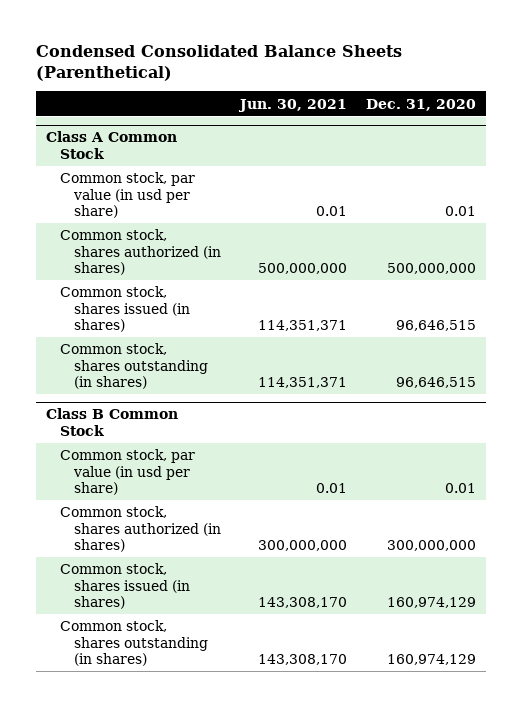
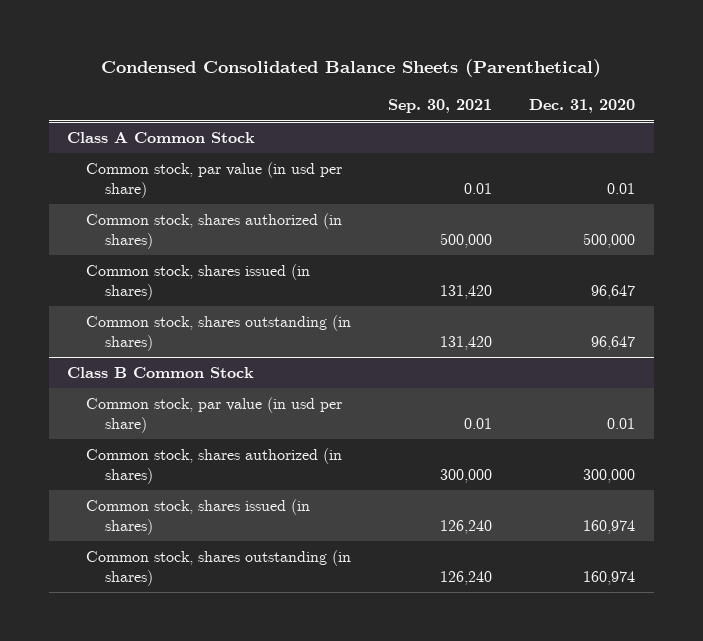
[238,98,348,112] Jun. 30, 2021 -> none
none -> [388,99,493,114] Sep. 30, 2021
[387,263,477,275] 500,000,000 -> [583,232,636,248] 500,000
[396,320,477,332] 96,646,515 -> [591,284,636,299] 96,647
[396,377,477,389] 96,646,515 -> [591,335,636,350] 96,647
[387,540,477,552] 300,000,000 -> [583,468,636,483] 300,000
[387,597,477,609] 160,974,129 -> [583,519,636,534] 160,974
[387,654,477,666] 160,974,129 -> [583,570,636,585] 160,974

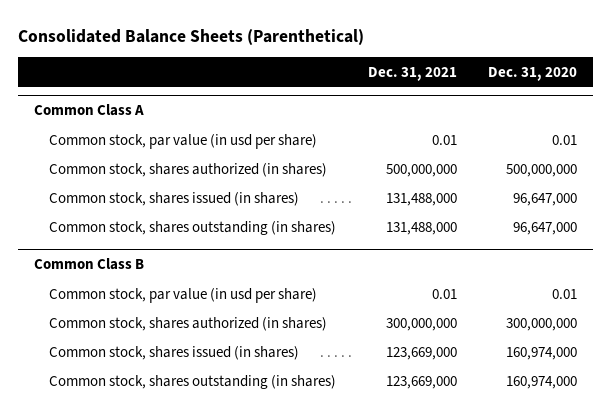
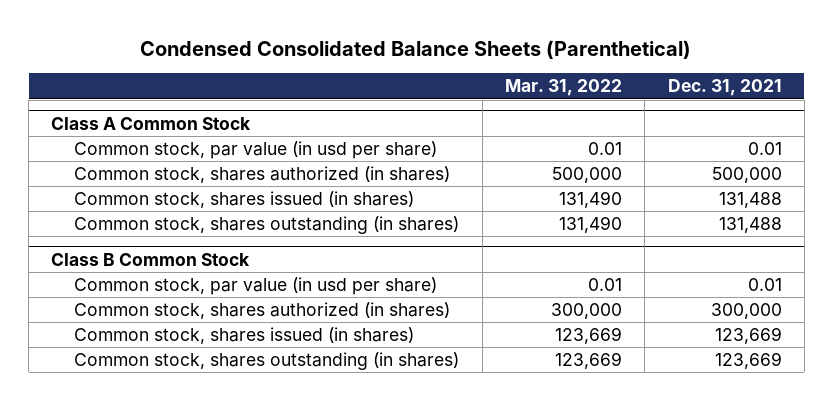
[18,28,365,45] Consolidated Balance Sheets (Parenthetical) -> [140,39,692,59] Condensed Consolidated Balance Sheets (Parenthetical)
[488,66,578,81] Dec. 31, 2020 -> none
none -> [504,79,622,97] Mar. 31, 2022
[34,104,145,117] Common Class A -> [51,116,252,130] Class A Common Stock
[385,163,457,177] 500,000,000 -> [711,167,782,184] 500,000
[385,192,457,206] 131,488,000 -> [718,192,782,209] 131,488
[385,221,457,235] 131,488,000 -> [718,217,782,234] 131,488
[34,258,145,271] Common Class B -> [51,252,251,266] Class B Common Stock
[385,317,457,331] 300,000,000 -> [710,303,782,320] 300,000
[385,346,457,360] 123,669,000 -> [714,327,782,345] 123,669
[385,375,457,389] 123,669,000 -> [714,352,782,370] 123,669

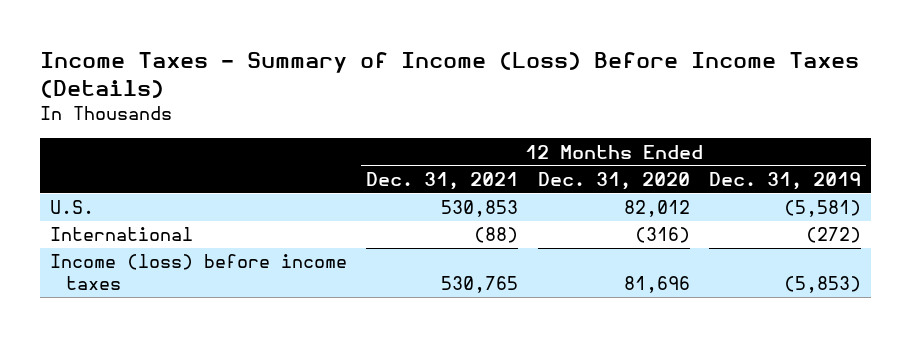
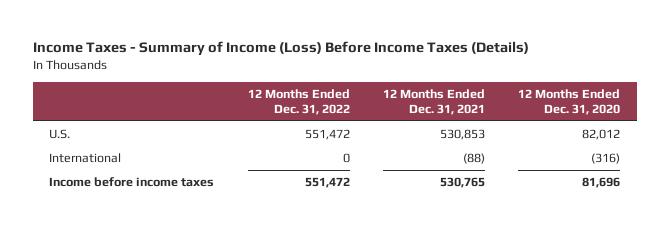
[708,172,861,191] Dec. 31, 2019 -> none
none -> [247,88,350,115] 12 Months Ended Dec. 31, 2022
[49,254,347,291] Income (loss) before income taxes -> [49,177,215,188] Income before income taxes

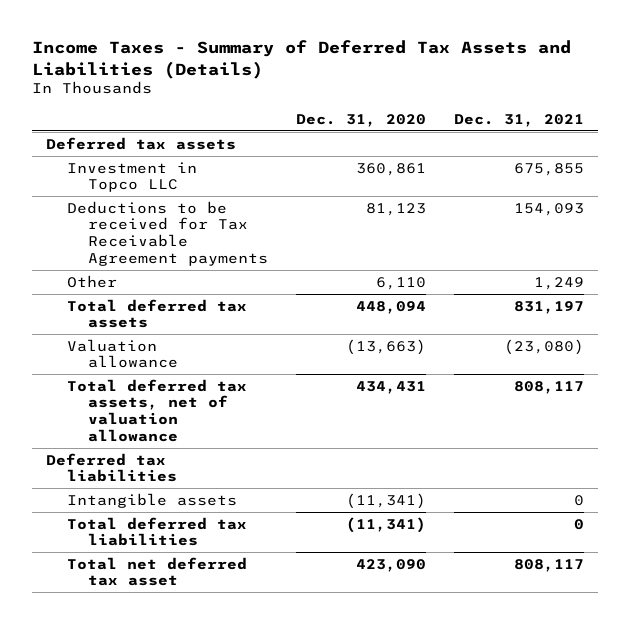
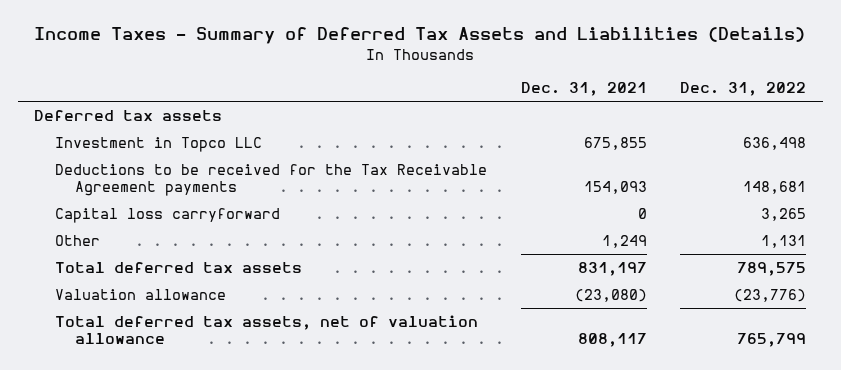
[296,113,427,127] Dec. 31, 2020 -> none
none -> [680,82,807,97] Dec. 31, 2022
[66,200,269,266] Deductions to be received for Tax Receivable Agreement payments -> [54,164,487,196] Deductions to be received for the Tax Receivable Agreement payments
none -> [54,208,280,224] Capital loss carryforward
[45,452,177,483] Deferred tax liabilities -> none
[66,492,237,508] Intangible assets -> none
[66,516,247,547] Total deferred tax liabilities -> none
[66,556,247,587] Total net deferred tax asset -> none

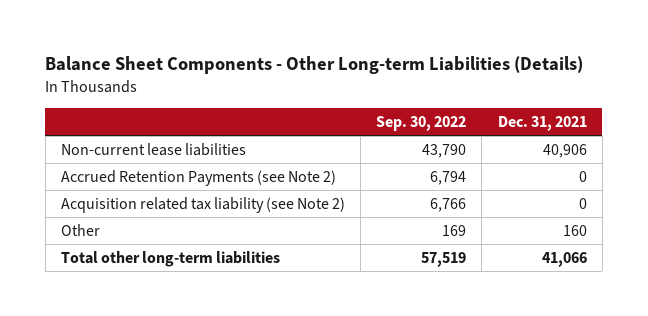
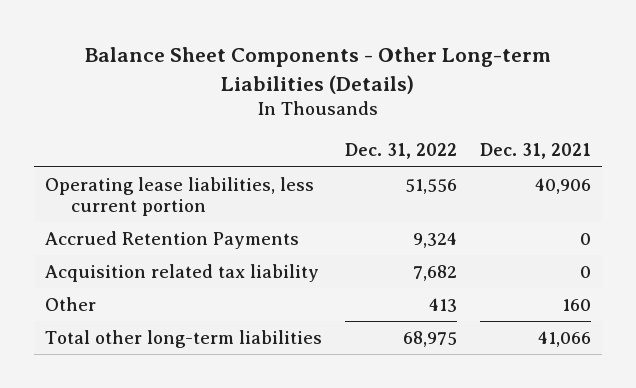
[376,116,467,132] Sep. 30, 2022 -> none
none -> [344,143,457,160] Dec. 31, 2022
[60,142,246,156] Non-current lease liabilities -> [45,176,315,216] Operating lease liabilities, less current portion
[60,169,336,186] Accrued Retention Payments (see Note 2) -> [45,230,300,249] Accrued Retention Payments
[60,196,345,213] Acquisition related tax liability (see Note 2) -> [45,263,320,282] Acquisition related tax liability

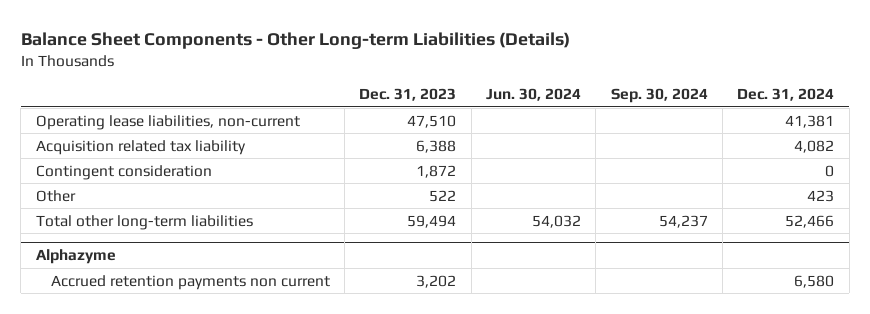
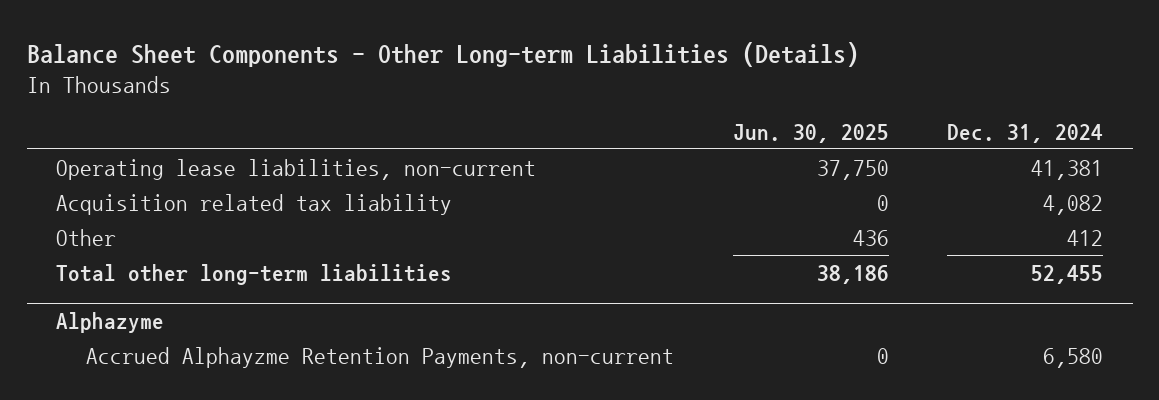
[359,87,457,101] Dec. 31, 2023 -> none
[486,87,582,101] Jun. 30, 2024 -> none
[610,87,708,103] Sep. 30, 2024 -> none
none -> [732,123,889,143] Jun. 30, 2025
[35,164,212,180] Contingent consideration -> none
[807,189,835,202] 423 -> [1067,229,1104,246] 412
[785,214,835,228] 52,466 -> [1031,264,1104,284] 52,455
[50,274,330,290] Accrued retention payments non current -> [86,346,675,368] Accrued Alphayzme Retention Payments, non-current

